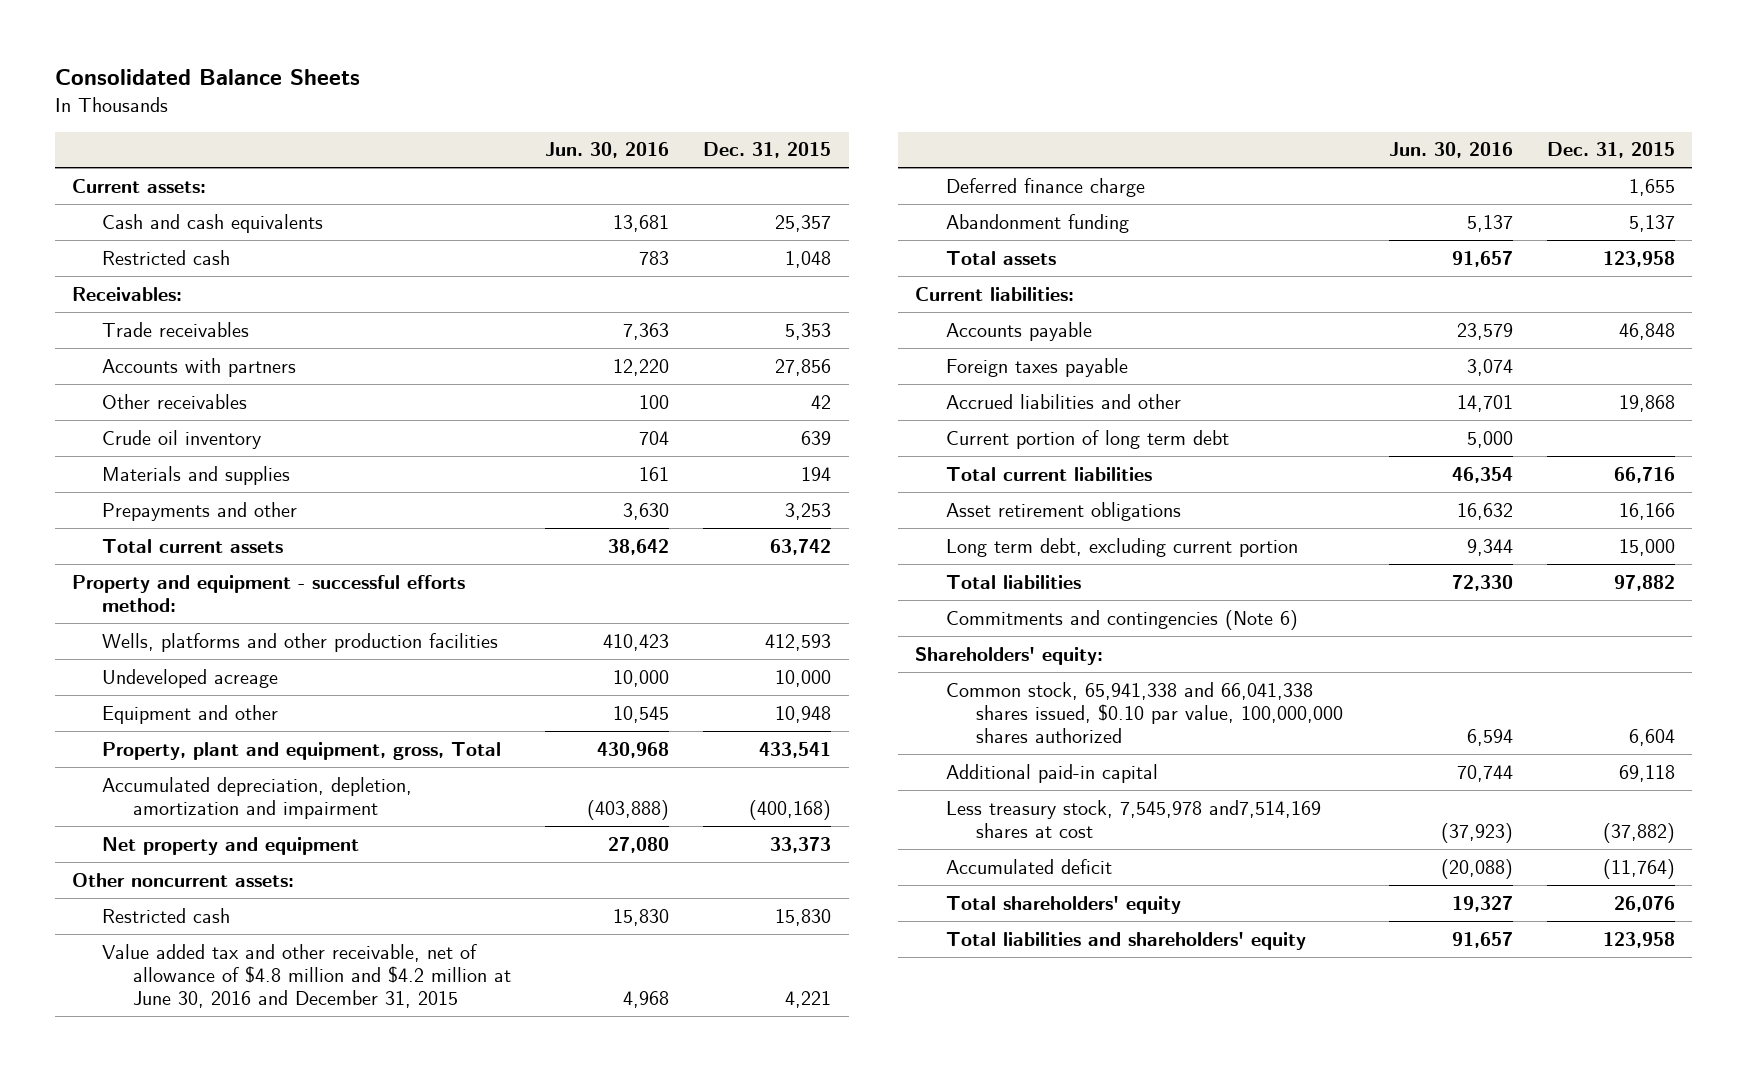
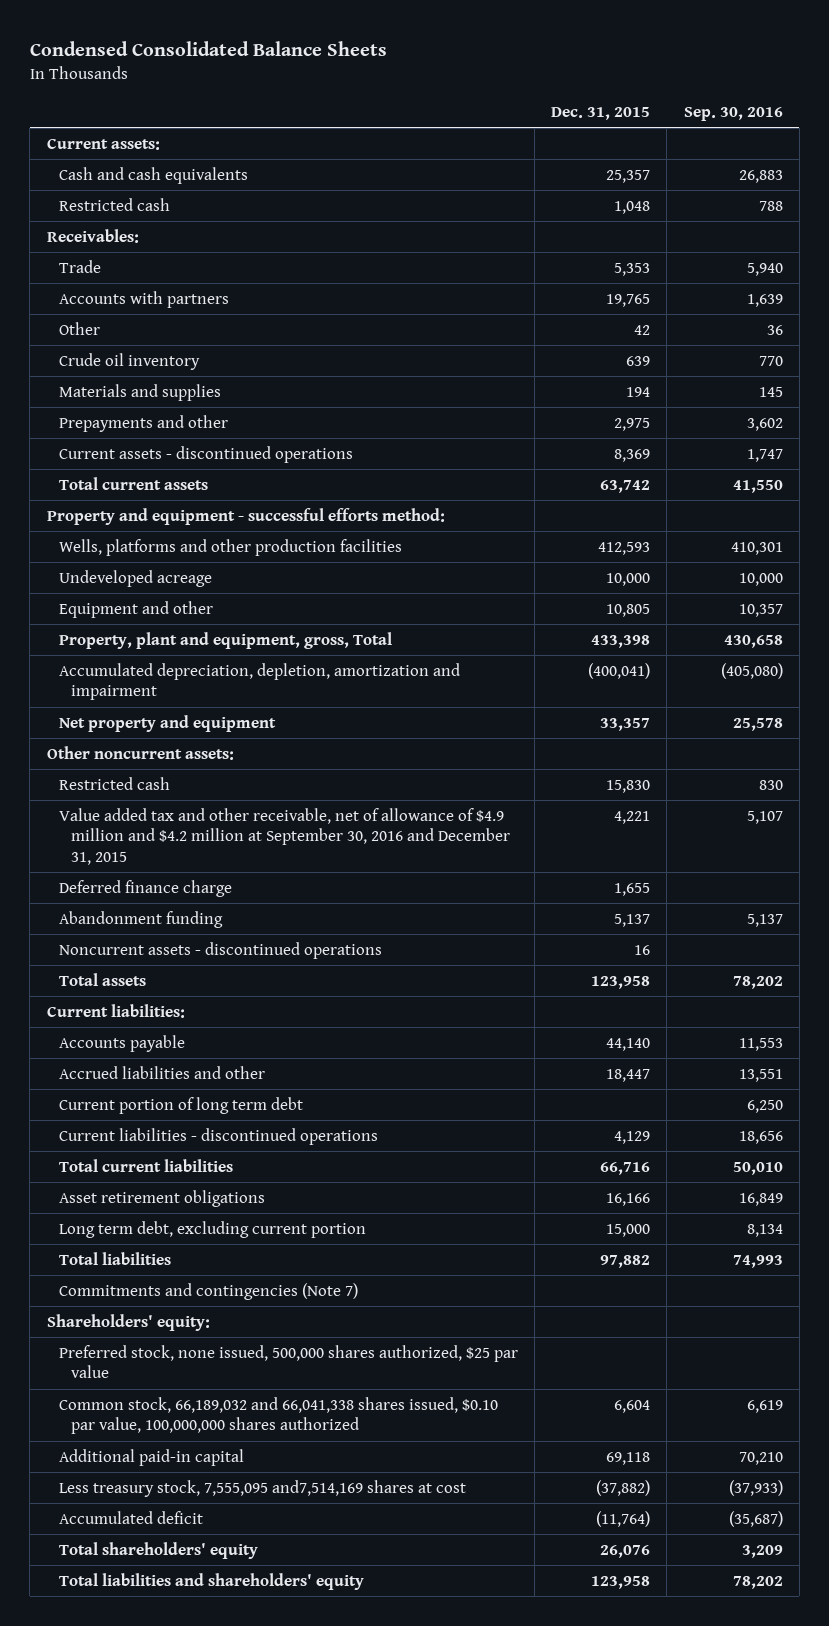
[54,69,360,86] Consolidated Balance Sheets -> [29,41,387,57] Condensed Consolidated Balance Sheets
[545,142,670,159] Jun. 30, 2016 -> none
none -> [683,106,783,121] Sep. 30, 2016
[102,321,250,337] Trade receivables -> [58,259,101,273] Trade
[775,358,832,376] 27,856 -> [606,293,651,307] 19,765
[102,393,248,409] Other receivables -> [58,321,100,335] Other
[785,502,832,520] 3,253 -> [614,417,651,431] 2,975
none -> [58,445,353,463] Current assets - discontinued operations
[775,705,832,723] 10,948 -> [606,603,651,617] 10,805
[759,741,832,758] 433,541 -> [591,634,651,648] 433,398
[749,799,832,820] (400,168) -> [588,662,651,679] (400,041)
[770,836,832,853] 33,373 -> [600,717,651,731] 33,357
[102,943,512,1009] Value added tax and other receivable, net of allowance of $4.8 million and $4.2 million at June 30, 2016 and December 31, 2015 -> [58,807,511,865] Value added tax and other receivable, net of allowance of $4.9 million and $4.2 million at September 30, 2016 and December 31, 2015
none -> [58,941,382,959] Noncurrent assets - discontinued operations
[945,357,1128,377] Foreign taxes payable -> none
[1618,322,1675,340] 46,848 -> [606,1037,651,1051] 44,140
[1618,394,1675,412] 19,868 -> [606,1068,651,1082] 18,447
none -> [58,1127,378,1145] Current liabilities - discontinued operations
[945,609,1298,630] Commitments and contingencies (Note 6) -> [58,1282,358,1300] Commitments and contingencies (Note 7)
none -> [58,1344,518,1379] Preferred stock, none issued, 500,000 shares authorized, $25 par value
[945,681,1344,744] Common stock, 65,941,338 and 66,041,338 shares issued, $0.10 par value, 100,000,000 shares authorized -> [58,1396,498,1435] Common stock, 66,189,032 and 66,041,338 shares issued, $0.10 par value, 100,000,000 shares authorized
[945,799,1321,838] Less treasury stock, 7,545,978 and7,514,169 shares at cost -> [58,1479,466,1497] Less treasury stock, 7,555,095 and7,514,169 shares at cost

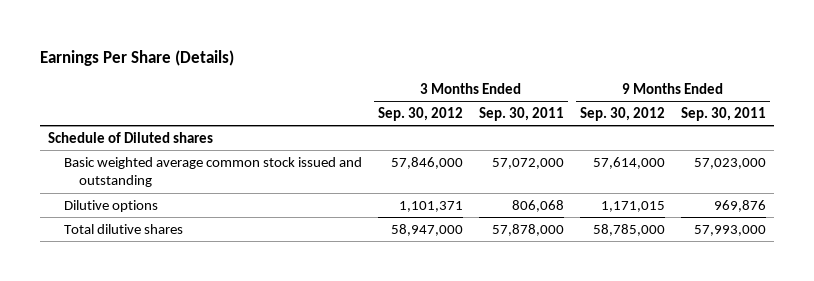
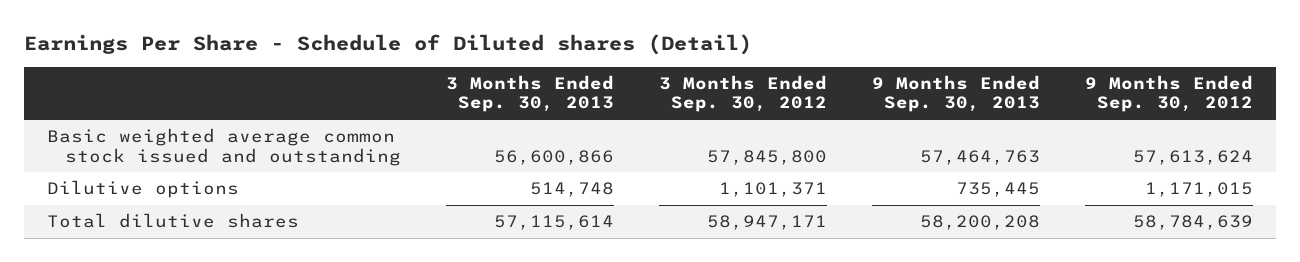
[40,49,235,66] Earnings Per Share (Details) -> [24,33,753,55] Earnings Per Share - Schedule of Diluted shares (Detail)
[478,107,564,122] Sep. 30, 2011 -> none
[680,107,766,122] Sep. 30, 2011 -> none
none -> [446,74,615,113] 3 Months Ended Sep. 30, 2013
none -> [872,74,1041,113] 9 Months Ended Sep. 30, 2013
[48,131,214,143] Schedule of Diluted shares -> none
[390,156,463,169] 57,846,000 -> [707,149,828,165] 57,845,800
[592,156,665,169] 57,614,000 -> [1133,149,1254,165] 57,613,624
[390,223,463,236] 58,947,000 -> [707,215,828,231] 58,947,171
[592,223,665,236] 58,785,000 -> [1133,215,1254,231] 58,784,639

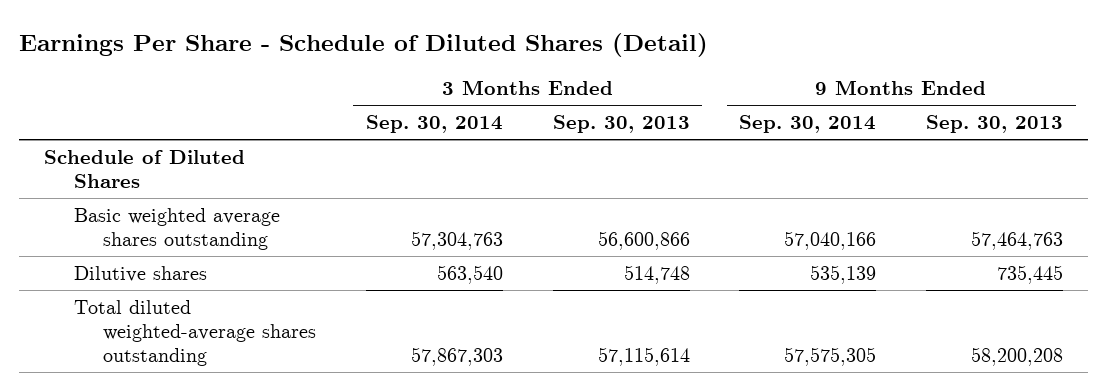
[24,33,753,55] Earnings Per Share - Schedule of Diluted shares (Detail) -> [19,32,709,57] Earnings Per Share - Schedule of Diluted Shares (Detail)
[659,74,828,113] 3 Months Ended Sep. 30, 2012 -> none
[1085,74,1254,113] 9 Months Ended Sep. 30, 2012 -> none
none -> [365,115,503,134] Sep. 30, 2014
none -> [739,115,877,134] Sep. 30, 2014
none -> [44,149,246,189] Schedule of Diluted Shares
[46,128,401,166] Basic weighted average common stock issued and outstanding -> [73,207,280,251] Basic weighted average shares outstanding
[46,180,239,199] Dilutive options -> [73,265,207,282] Dilutive shares
[46,213,299,229] Total dilutive shares -> [73,299,317,367] Total diluted weighted-average shares outstanding

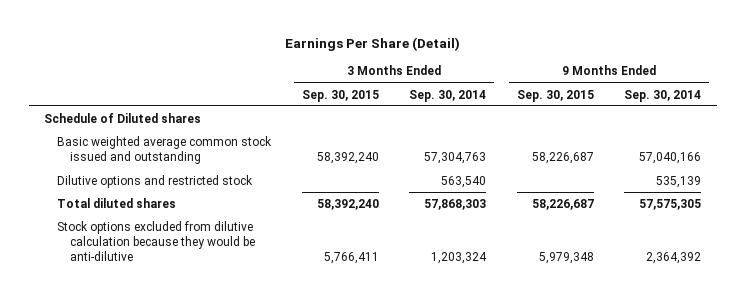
[19,32,709,57] Earnings Per Share - Schedule of Diluted Shares (Detail) -> [284,36,460,51] Earnings Per Share (Detail)
[552,115,690,134] Sep. 30, 2013 -> none
[926,115,1064,134] Sep. 30, 2013 -> none
none -> [301,89,379,102] Sep. 30, 2015
none -> [516,89,594,102] Sep. 30, 2015
[44,149,246,189] Schedule of Diluted Shares -> [44,112,202,123] Schedule of Diluted shares
[73,207,280,251] Basic weighted average shares outstanding -> [57,135,273,165] Basic weighted average common stock issued and outstanding
[73,265,207,282] Dilutive shares -> [57,174,254,188] Dilutive options and restricted stock
[73,299,317,367] Total diluted weighted-average shares outstanding -> [57,197,177,208] Total diluted shares
[410,347,503,367] 57,867,303 -> [424,198,487,210] 57,868,303
none -> [57,220,255,262] Stock options excluded from dilutive calculation because they would be anti-dilutive

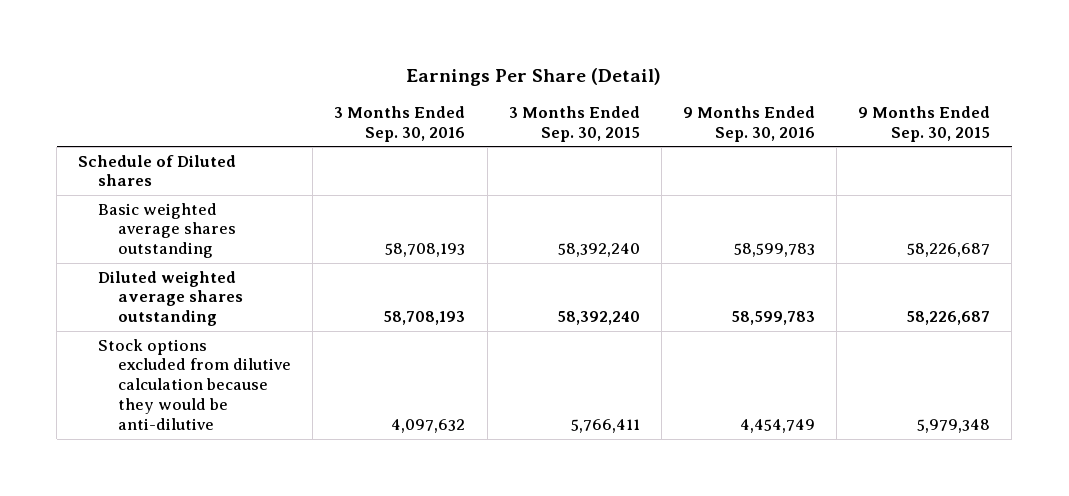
[409,89,487,102] Sep. 30, 2014 -> none
[624,89,702,102] Sep. 30, 2014 -> none
none -> [334,105,466,142] 3 Months Ended Sep. 30, 2016
none -> [683,105,816,142] 9 Months Ended Sep. 30, 2016
[57,174,254,188] Dilutive options and restricted stock -> none
[57,135,273,165] Basic weighted average common stock issued and outstanding -> [98,202,237,259] Basic weighted average shares outstanding
[57,197,177,208] Total diluted shares -> [98,270,244,327] Diluted weighted average shares outstanding

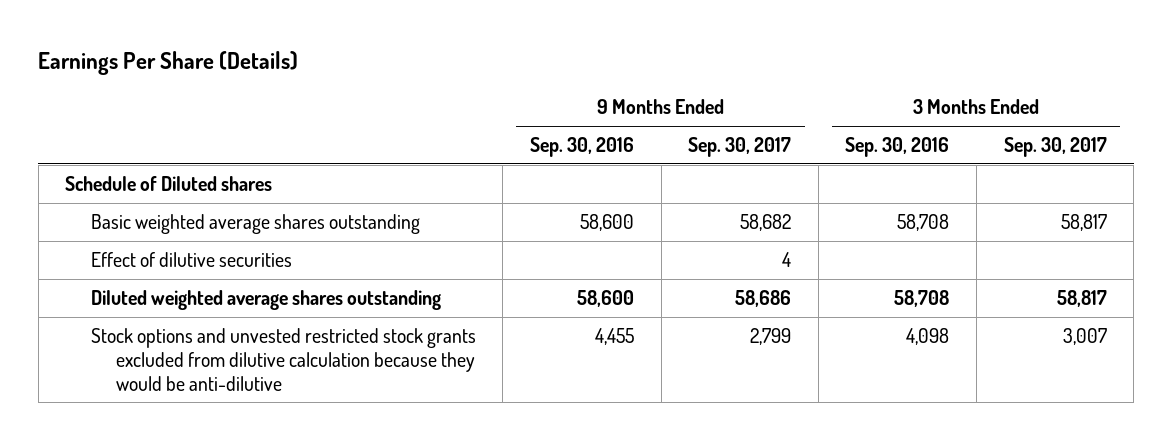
[406,67,662,86] Earnings Per Share (Detail) -> [38,50,299,75] Earnings Per Share (Details)
[508,105,640,142] 3 Months Ended Sep. 30, 2015 -> none
[858,105,991,142] 9 Months Ended Sep. 30, 2015 -> none
none -> [688,137,792,158] Sep. 30, 2017
none -> [1003,137,1107,158] Sep. 30, 2017
[385,243,466,258] 58,708,193 -> [897,214,950,232] 58,708
[734,243,816,258] 58,599,783 -> [579,214,634,232] 58,600
none -> [90,252,292,268] Effect of dilutive securities
[383,311,466,326] 58,708,193 -> [894,290,950,308] 58,708
[731,311,816,326] 58,599,783 -> [576,290,634,308] 58,600
[98,338,292,431] Stock options excluded from dilutive calculation because they would be anti-dilutive -> [90,328,476,391] Stock options and unvested restricted stock grants excluded from dilutive calculation because they would be anti-dilutive
[391,419,466,434] 4,097,632 -> [906,328,950,346] 4,098
[740,419,816,434] 4,454,749 -> [594,328,634,346] 4,455

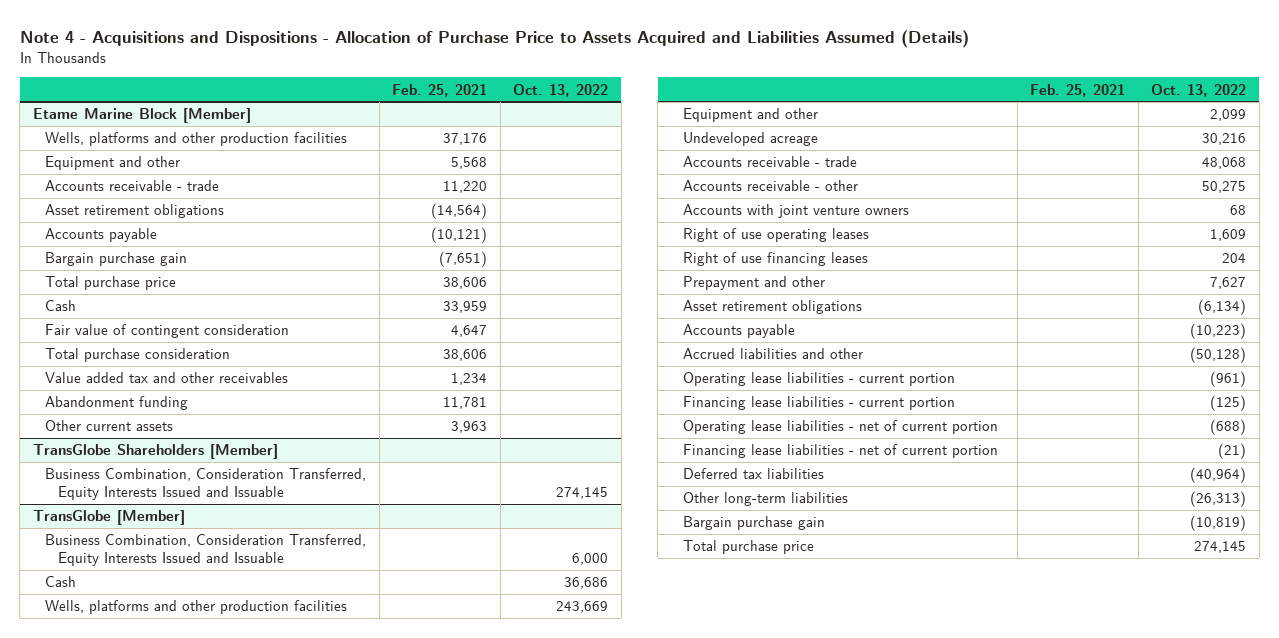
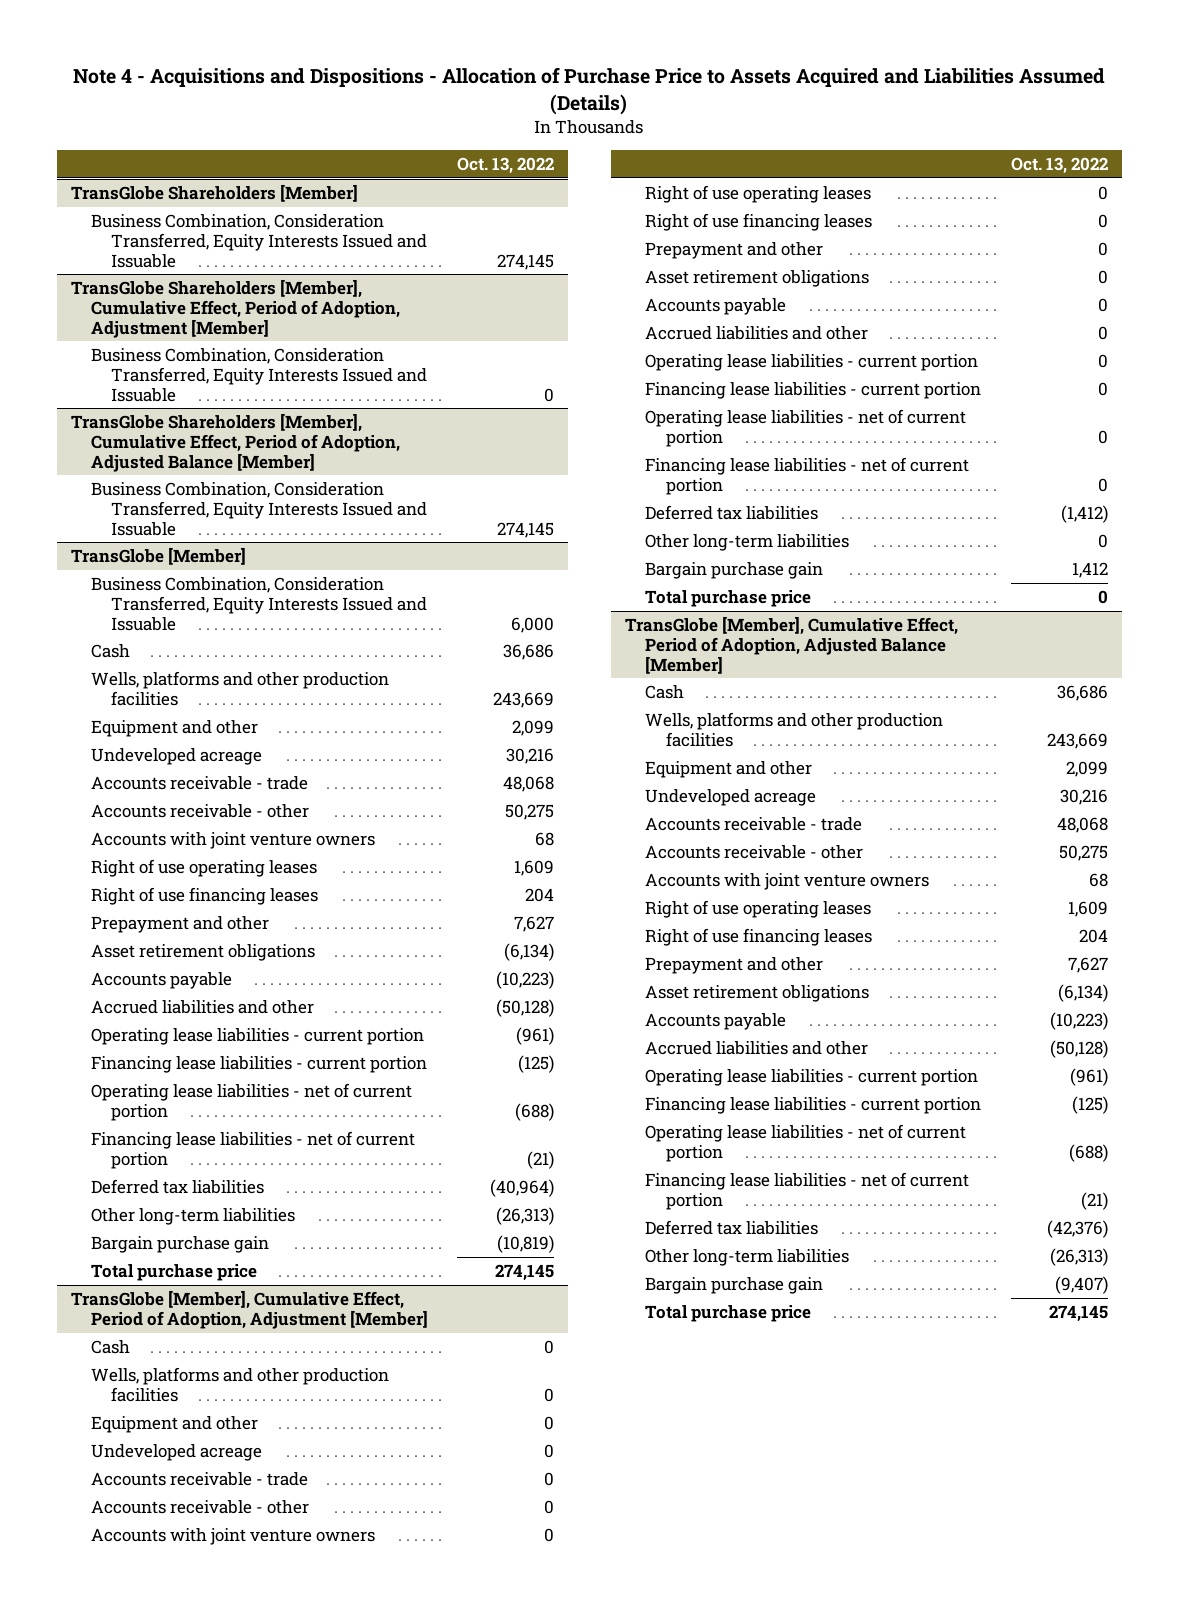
[392,83,488,97] Feb. 25, 2021 -> none
[32,108,251,124] Etame Marine Block [Member] -> none
[45,132,348,147] Wells, platforms and other production facilities -> none
[45,156,181,171] Equipment and other -> none
[45,180,220,192] Accounts receivable - trade -> none
[45,204,225,219] Asset retirement obligations -> none
[45,228,158,243] Accounts payable -> none
[45,252,188,267] Bargain purchase gain -> none
[45,276,177,291] Total purchase price -> none
[45,300,77,312] Cash -> none
[45,324,290,339] Fair value of contingent consideration -> none
[45,348,231,363] Total purchase consideration -> none
[45,372,289,384] Value added tax and other receivables -> none
[45,396,189,411] Abandonment funding -> none
[45,420,174,432] Other current assets -> none
none -> [70,279,401,338] TransGlobe Shareholders [Member], Cumulative Effect, Period of Adoption, Adjustment [Member]
none -> [91,348,428,402] Business Combination, Consideration Transferred, Equity Interests Issued and Issuable
none -> [70,413,401,472] TransGlobe Shareholders [Member], Cumulative Effect, Period of Adoption, Adjusted Balance [Member]
none -> [91,482,428,536] Business Combination, Consideration Transferred, Equity Interests Issued and Issuable
none -> [70,1290,429,1329] TransGlobe [Member], Cumulative Effect, Period of Adoption, Adjustment [Member]
none -> [91,1340,131,1355] Cash
none -> [91,1367,390,1402] Wells, platforms and other production facilities
none -> [91,1416,259,1434] Equipment and other
none -> [91,1444,263,1462] Undeveloped acreage
none -> [91,1472,309,1487] Accounts receivable - trade
none -> [91,1500,310,1515] Accounts receivable - other
none -> [91,1528,376,1546] Accounts with joint venture owners
none -> [645,185,872,204] Right of use operating leases
none -> [645,213,873,232] Right of use financing leases
none -> [645,242,824,260] Prepayment and other
none -> [645,270,870,288] Asset retirement obligations
none -> [645,298,787,316] Accounts payable
none -> [645,326,869,341] Accrued liabilities and other
none -> [645,354,979,372] Operating lease liabilities - current portion
none -> [645,382,982,400] Financing lease liabilities - current portion
none -> [645,409,967,447] Operating lease liabilities - net of current portion
none -> [645,457,970,495] Financing lease liabilities - net of current portion
none -> [645,505,819,521] Deferred tax liabilities
none -> [645,534,850,552] Other long-term liabilities
none -> [645,562,824,580] Bargain purchase gain
none -> [645,590,812,608] Total purchase price
none -> [625,616,959,674] TransGlobe [Member], Cumulative Effect, Period of Adoption, Adjusted Balance [Member]
none -> [645,685,685,700] Cash
none -> [645,712,944,747] Wells, platforms and other production facilities
none -> [645,761,813,779] Equipment and other
none -> [645,789,817,807] Undeveloped acreage
none -> [645,817,863,832] Accounts receivable - trade
none -> [645,845,864,860] Accounts receivable - other
none -> [645,873,930,891] Accounts with joint venture owners
none -> [645,900,872,919] Right of use operating leases
none -> [645,928,873,947] Right of use financing leases
none -> [645,957,824,975] Prepayment and other
none -> [645,985,870,1003] Asset retirement obligations
none -> [645,1013,787,1031] Accounts payable
none -> [645,1041,869,1056] Accrued liabilities and other
none -> [645,1069,979,1087] Operating lease liabilities - current portion
none -> [645,1097,982,1115] Financing lease liabilities - current portion
none -> [645,1124,967,1162] Operating lease liabilities - net of current portion
none -> [645,1172,970,1210] Financing lease liabilities - net of current portion
none -> [645,1220,819,1236] Deferred tax liabilities
none -> [645,1249,850,1267] Other long-term liabilities
none -> [645,1277,824,1295] Bargain purchase gain
none -> [645,1305,812,1323] Total purchase price

